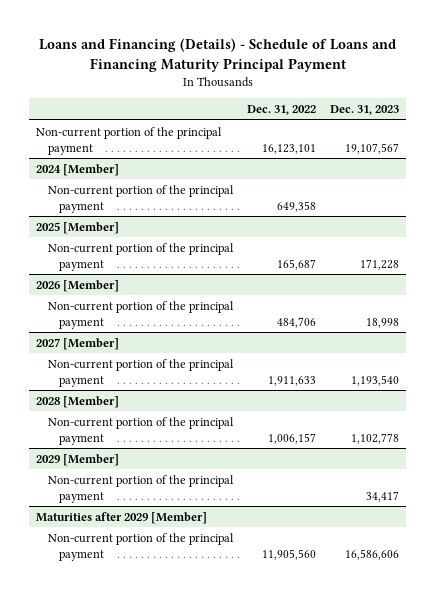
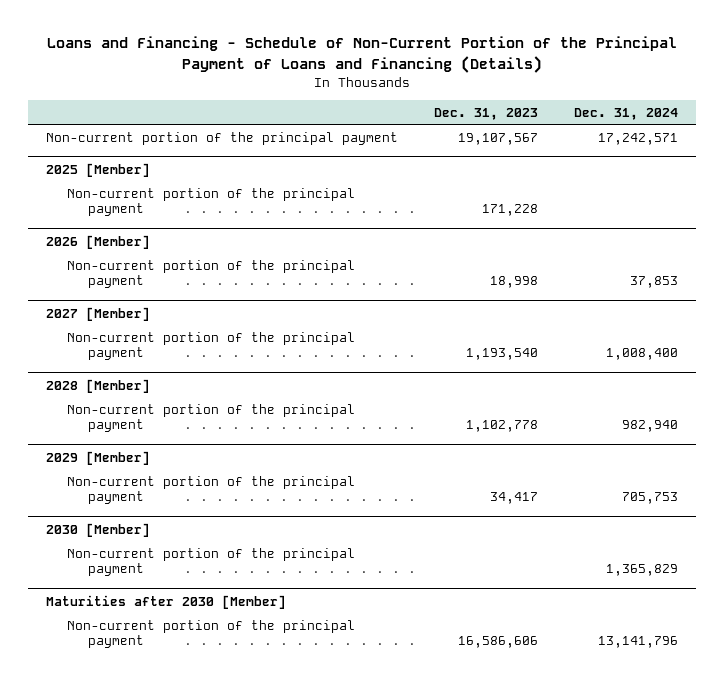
[38,37,396,72] Loans and Financing (Details) - Schedule of Loans and Financing Maturity Principal Payment -> [46,36,677,73] Loans and Financing - Schedule of Non-Current Portion of the Principal Payment of Loans and Financing (Details)
[246,105,316,116] Dec. 31, 2022 -> none
none -> [573,107,678,120] Dec. 31, 2024
[36,163,120,176] 2024 [Member] -> none
[47,184,234,213] Non-current portion of the principal payment -> none
[36,511,208,524] Maturities after 2029 [Member] -> [45,522,150,537] 2030 [Member]
none -> [66,547,355,577] Non-current portion of the principal payment
none -> [45,594,286,609] Maturities after 2030 [Member]

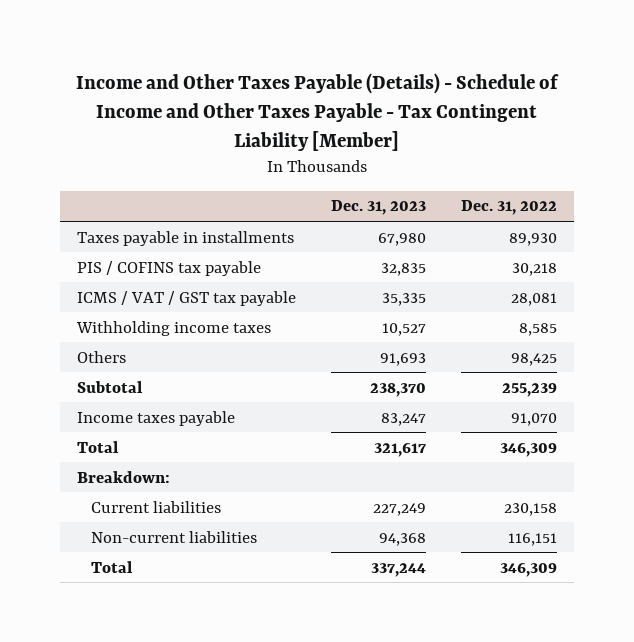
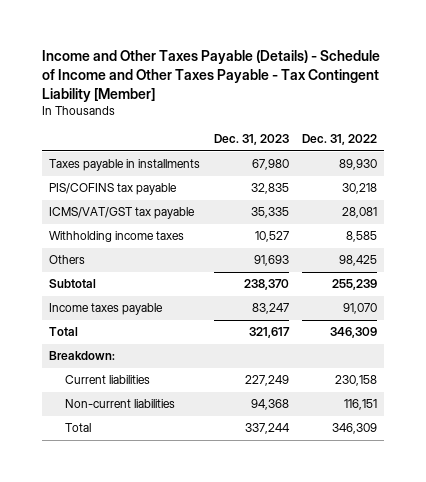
[77,260,262,276] PIS / COFINS tax payable -> [49,183,178,196] PIS/COFINS tax payable
[77,290,297,306] ICMS / VAT / GST tax payable -> [49,207,196,220] ICMS/VAT/GST tax payable

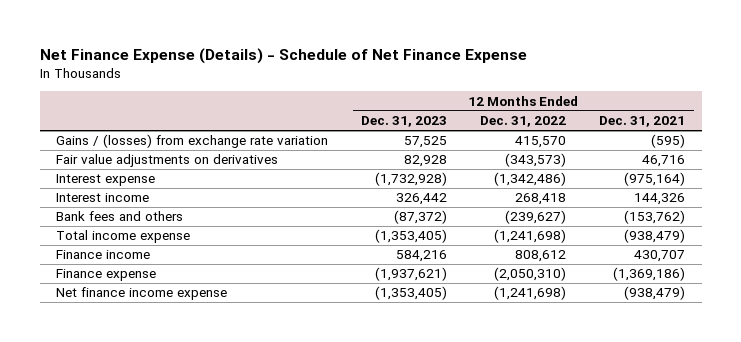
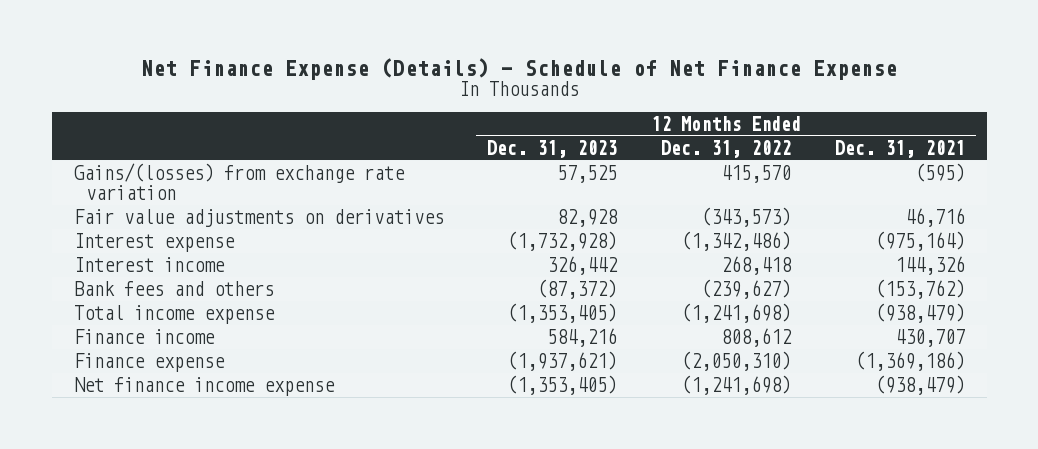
[56,134,329,149] Gains / (losses) from exchange rate variation -> [73,163,405,200] Gains/(losses) from exchange rate variation

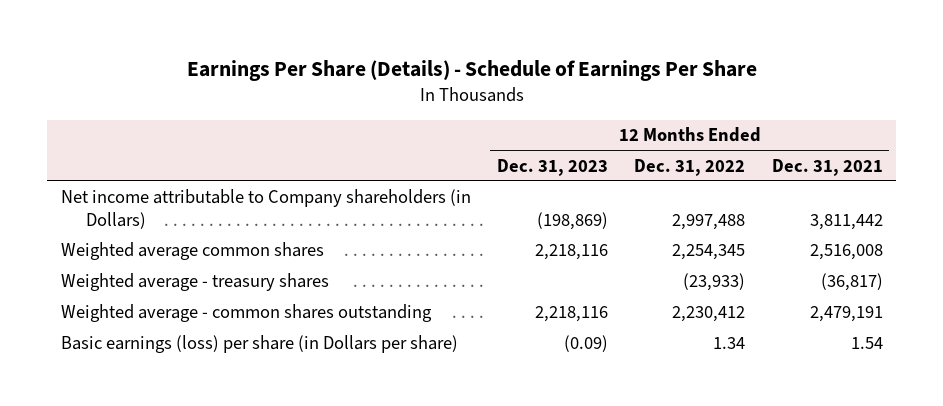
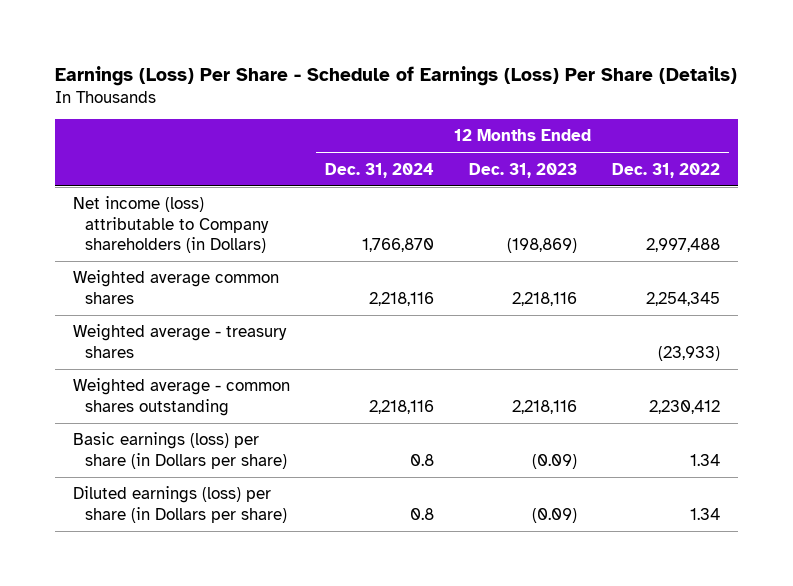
[186,60,757,82] Earnings Per Share (Details) - Schedule of Earnings Per Share -> [55,65,738,86] Earnings (Loss) Per Share - Schedule of Earnings (Loss) Per Share (Details)
[771,158,883,176] Dec. 31, 2021 -> none
none -> [325,162,435,178] Dec. 31, 2024
[60,189,471,229] Net income attributable to Company shareholders (in Dollars) -> [72,196,270,254] Net income (loss) attributable to Company shareholders (in Dollars)
none -> [72,486,288,523] Diluted earnings (loss) per share (in Dollars per share)

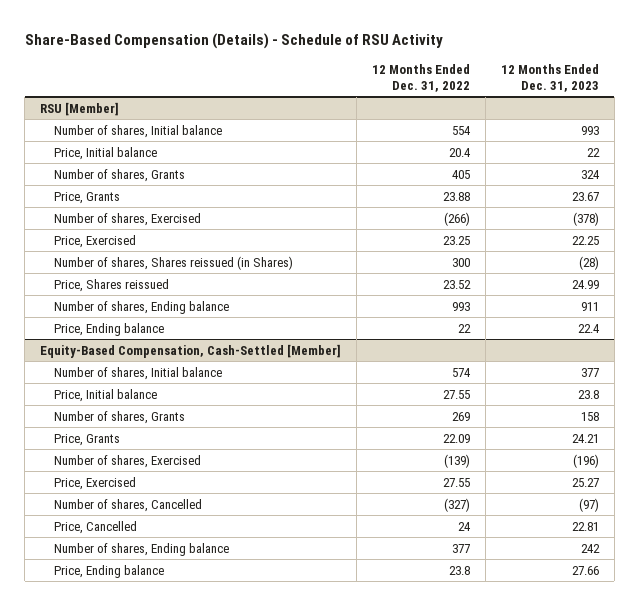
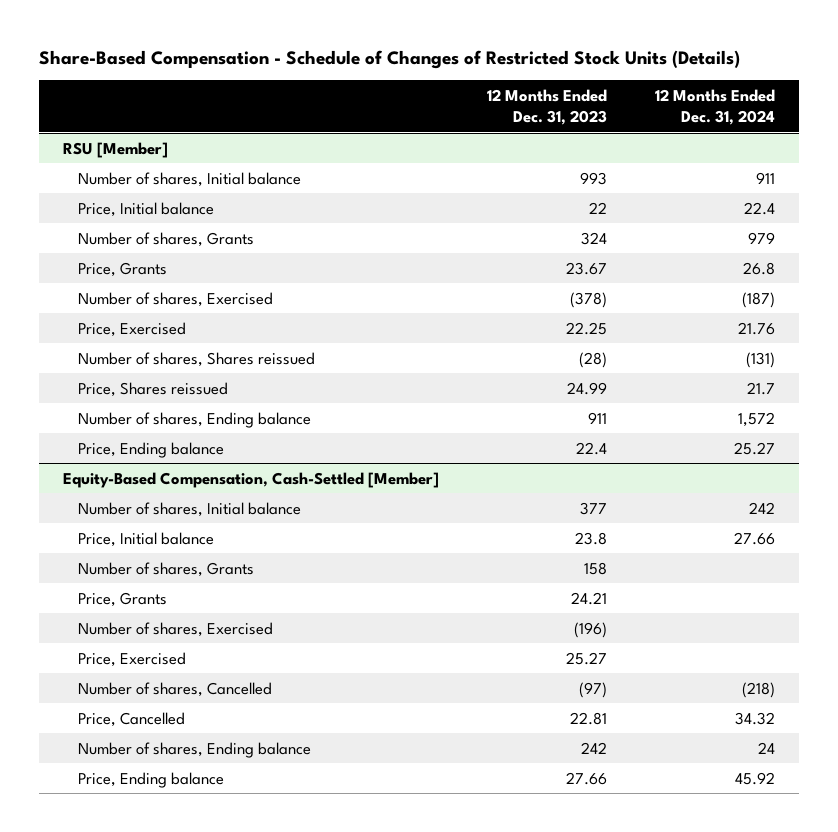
[24,33,443,50] Share-Based Compensation (Details) - Schedule of RSU Activity -> [38,50,740,70] Share-Based Compensation - Schedule of Changes of Restricted Stock Units (Details)
[372,64,471,92] 12 Months Ended Dec. 31, 2022 -> none
none -> [654,88,775,125] 12 Months Ended Dec. 31, 2024
[53,255,293,270] Number of shares, Shares reissued (in Shares) -> [78,351,316,367] Number of shares, Shares reissued

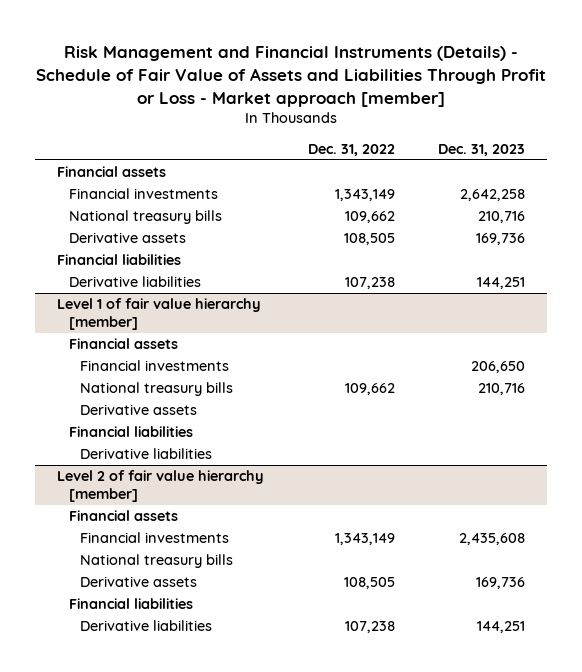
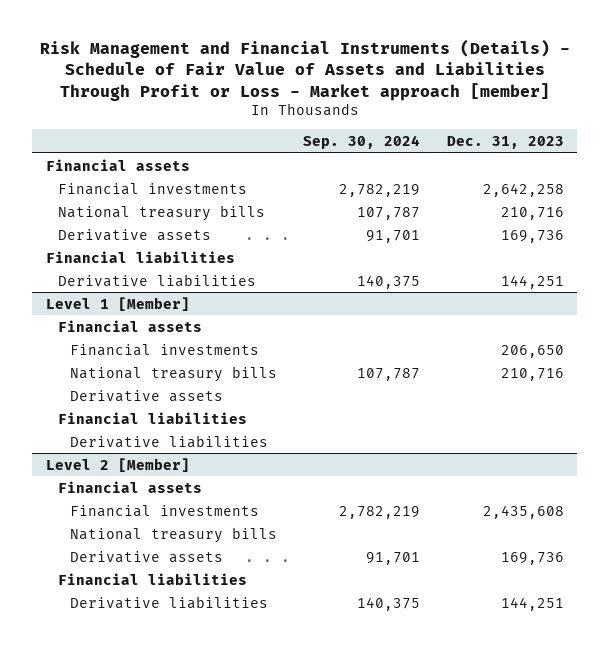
[307,144,395,157] Dec. 31, 2022 -> none
none -> [303,134,421,149] Sep. 30, 2024
[57,298,262,331] Level 1 of fair value hierarchy [member] -> [45,296,190,311] Level 1 [Member]
[57,470,265,503] Level 2 of fair value hierarchy [member] -> [45,457,190,472] Level 2 [Member]

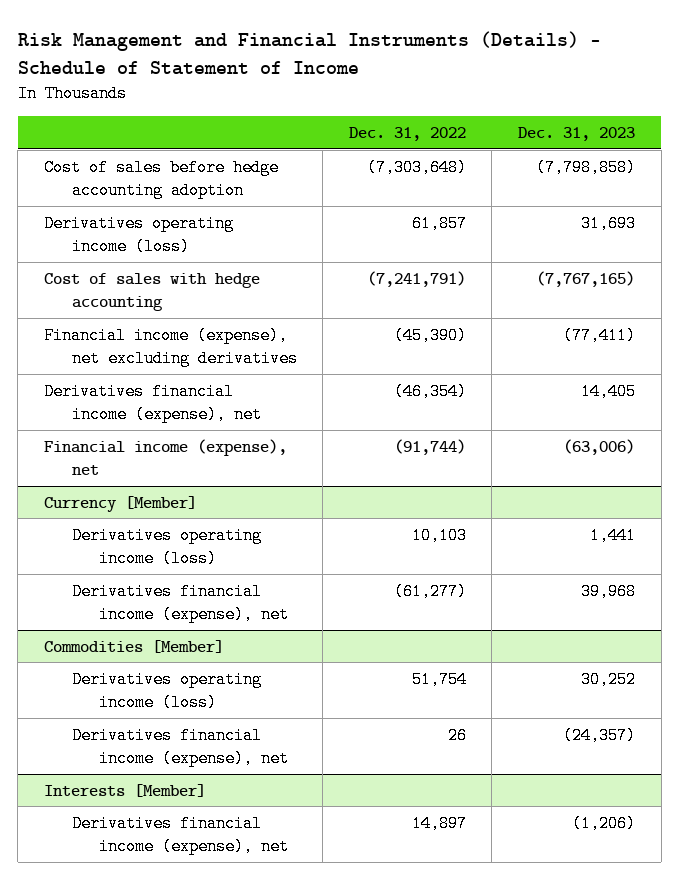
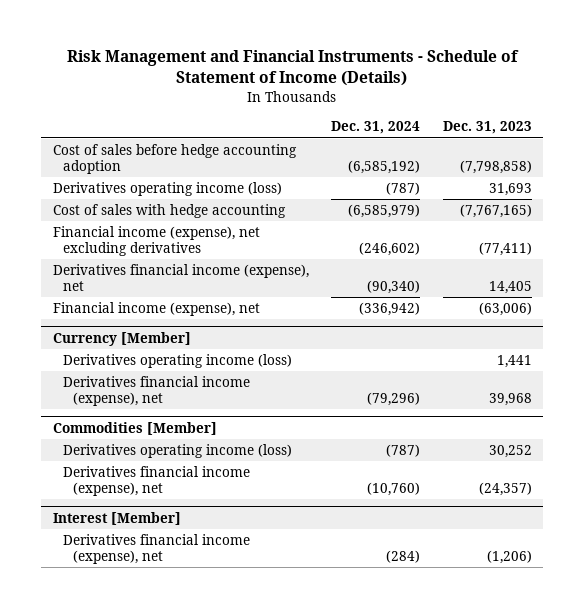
[17,30,601,75] Risk Management and Financial Instruments (Details) - Schedule of Statement of Income -> [67,50,520,87] Risk Management and Financial Instruments - Schedule of Statement of Income (Details)
[348,126,466,141] Dec. 31, 2022 -> none
none -> [331,121,421,135] Dec. 31, 2024
[44,783,207,797] Interests [Member] -> [52,511,181,525] Interest [Member]

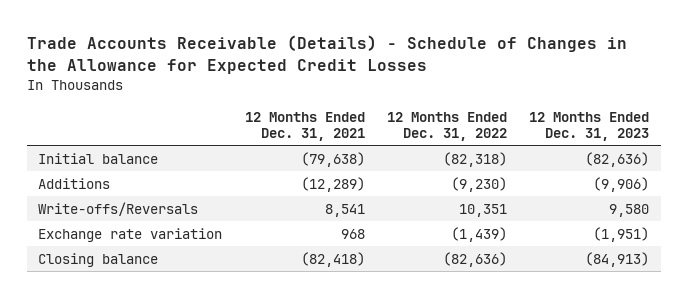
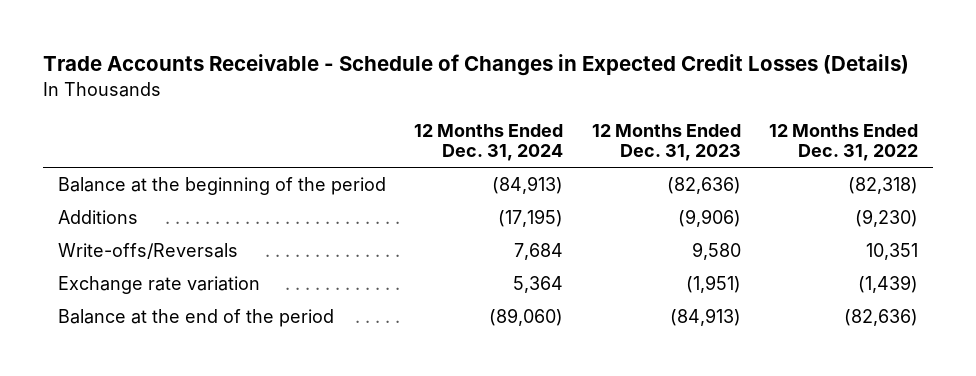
[26,34,627,74] Trade Accounts Receivable (Details) - Schedule of Changes in the Allowance for Expected Credit Losses -> [43,54,910,77] Trade Accounts Receivable - Schedule of Changes in Expected Credit Losses (Details)
[244,111,365,141] 12 Months Ended Dec. 31, 2021 -> none
none -> [414,123,564,162] 12 Months Ended Dec. 31, 2024
[38,152,159,164] Initial balance -> [57,177,386,196] Balance at the beginning of the period
[38,252,159,267] Closing balance -> [57,309,334,328] Balance at the end of the period

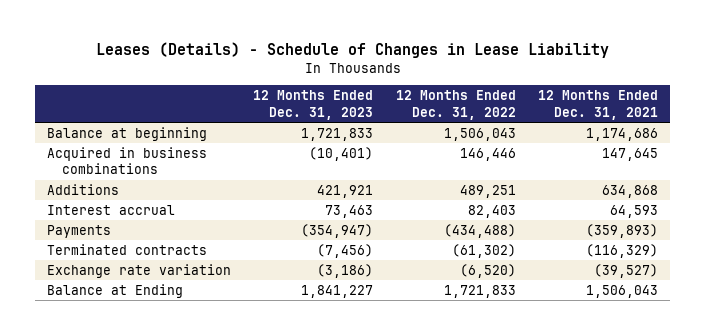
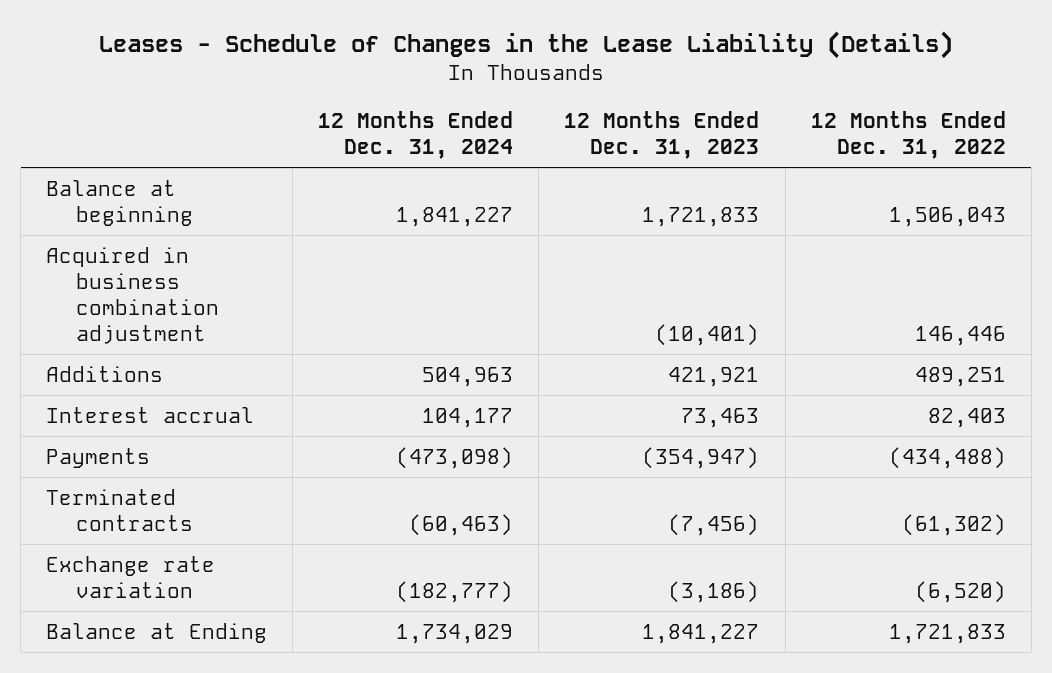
[95,42,609,59] Leases (Details) - Schedule of Changes in Lease Liability -> [98,31,953,60] Leases - Schedule of Changes in the Lease Liability (Details)
[538,90,659,120] 12 Months Ended Dec. 31, 2021 -> none
none -> [318,110,514,159] 12 Months Ended Dec. 31, 2024
[46,146,207,175] Acquired in business combinations -> [46,246,220,344] Acquired in business combination adjustment

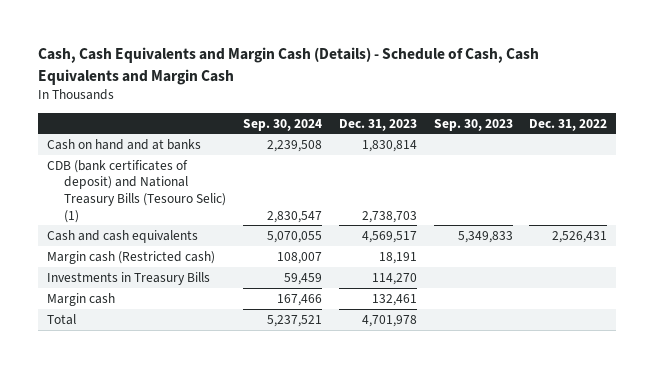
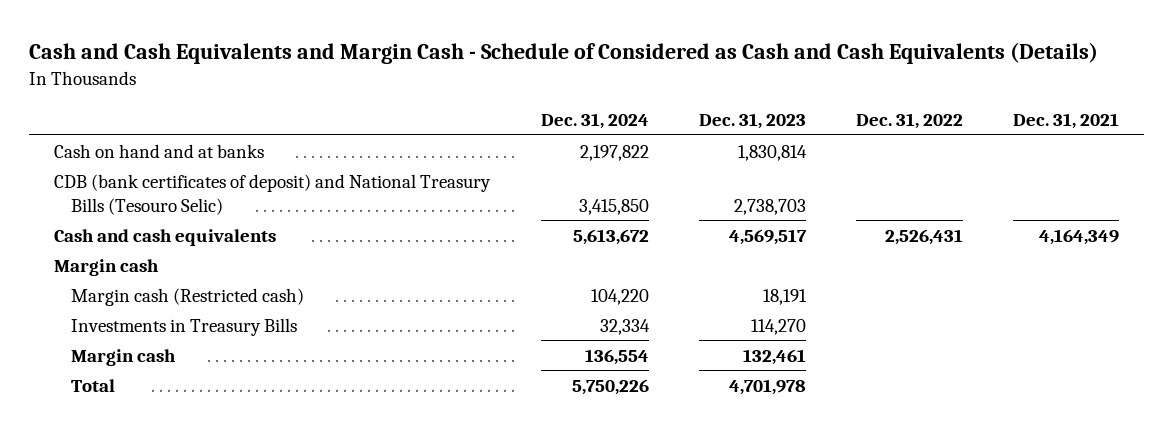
[38,47,540,85] Cash, Cash Equivalents and Margin Cash (Details) - Schedule of Cash, Cash Equivalents and Margin Cash -> [29,42,1099,65] Cash and Cash Equivalents and Margin Cash - Schedule of Considered as Cash and Cash Equivalents (Details)
[242,118,322,131] Sep. 30, 2024 -> none
[433,118,513,131] Sep. 30, 2023 -> none
none -> [540,112,649,129] Dec. 31, 2024
none -> [1013,112,1120,129] Dec. 31, 2021
[46,159,226,223] CDB (bank certificates of deposit) and National Treasury Bills (Tesouro Selic) (1) -> [54,173,492,215] CDB (bank certificates of deposit) and National Treasury Bills (Tesouro Selic)
none -> [54,258,160,276] Margin cash

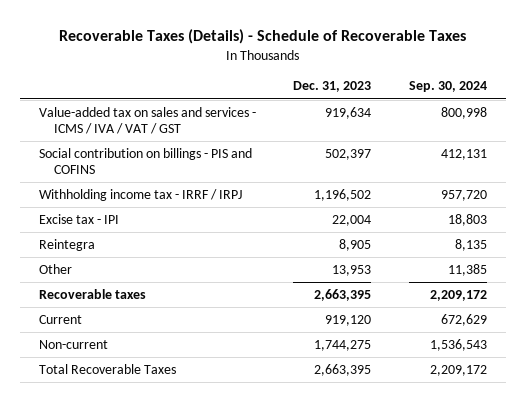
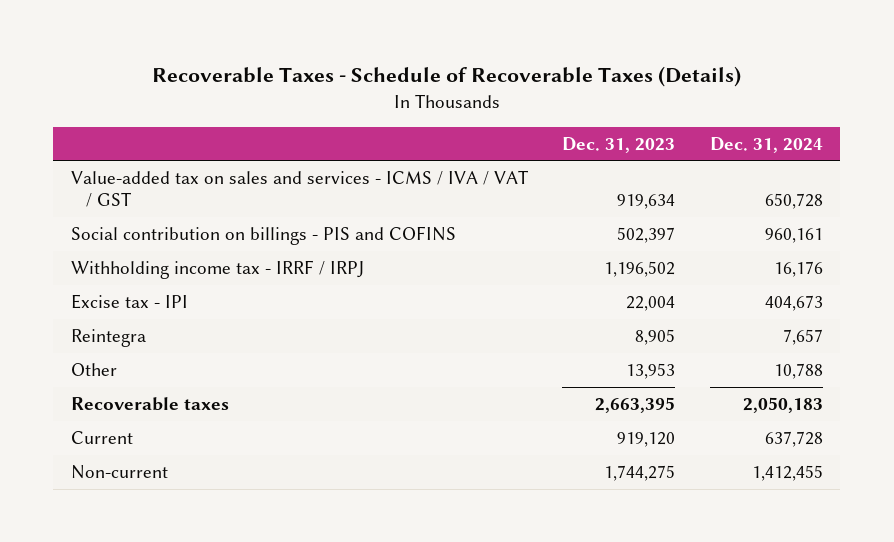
[58,29,466,45] Recoverable Taxes (Details) - Schedule of Recoverable Taxes -> [151,66,741,88] Recoverable Taxes - Schedule of Recoverable Taxes (Details)
[409,81,488,93] Sep. 30, 2024 -> none
none -> [709,136,823,153] Dec. 31, 2024
[38,364,176,375] Total Recoverable Taxes -> none

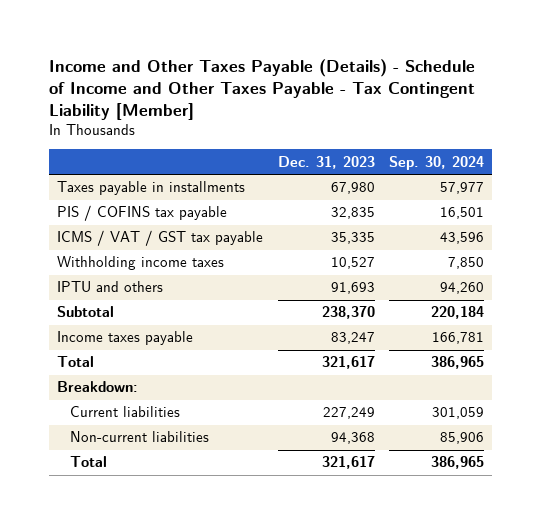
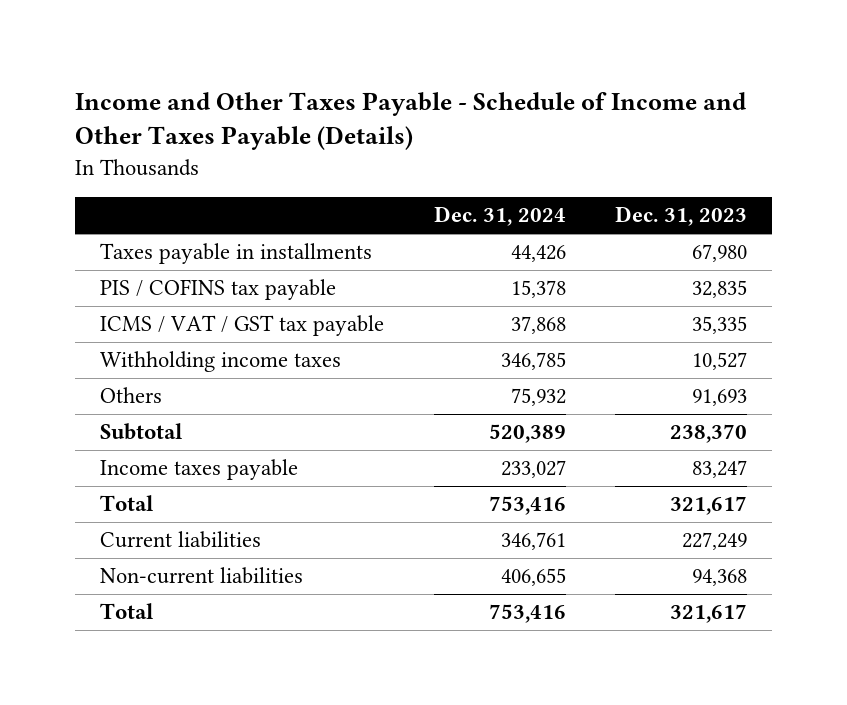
[49,58,476,120] Income and Other Taxes Payable (Details) - Schedule of Income and Other Taxes Payable - Tax Contingent Liability [Member] -> [74,91,747,151] Income and Other Taxes Payable - Schedule of Income and Other Taxes Payable (Details)
[389,155,485,170] Sep. 30, 2024 -> none
none -> [433,206,566,227] Dec. 31, 2024
[56,281,163,293] IPTU and others -> [99,387,162,404] Others
[56,381,138,393] Breakdown: -> none

